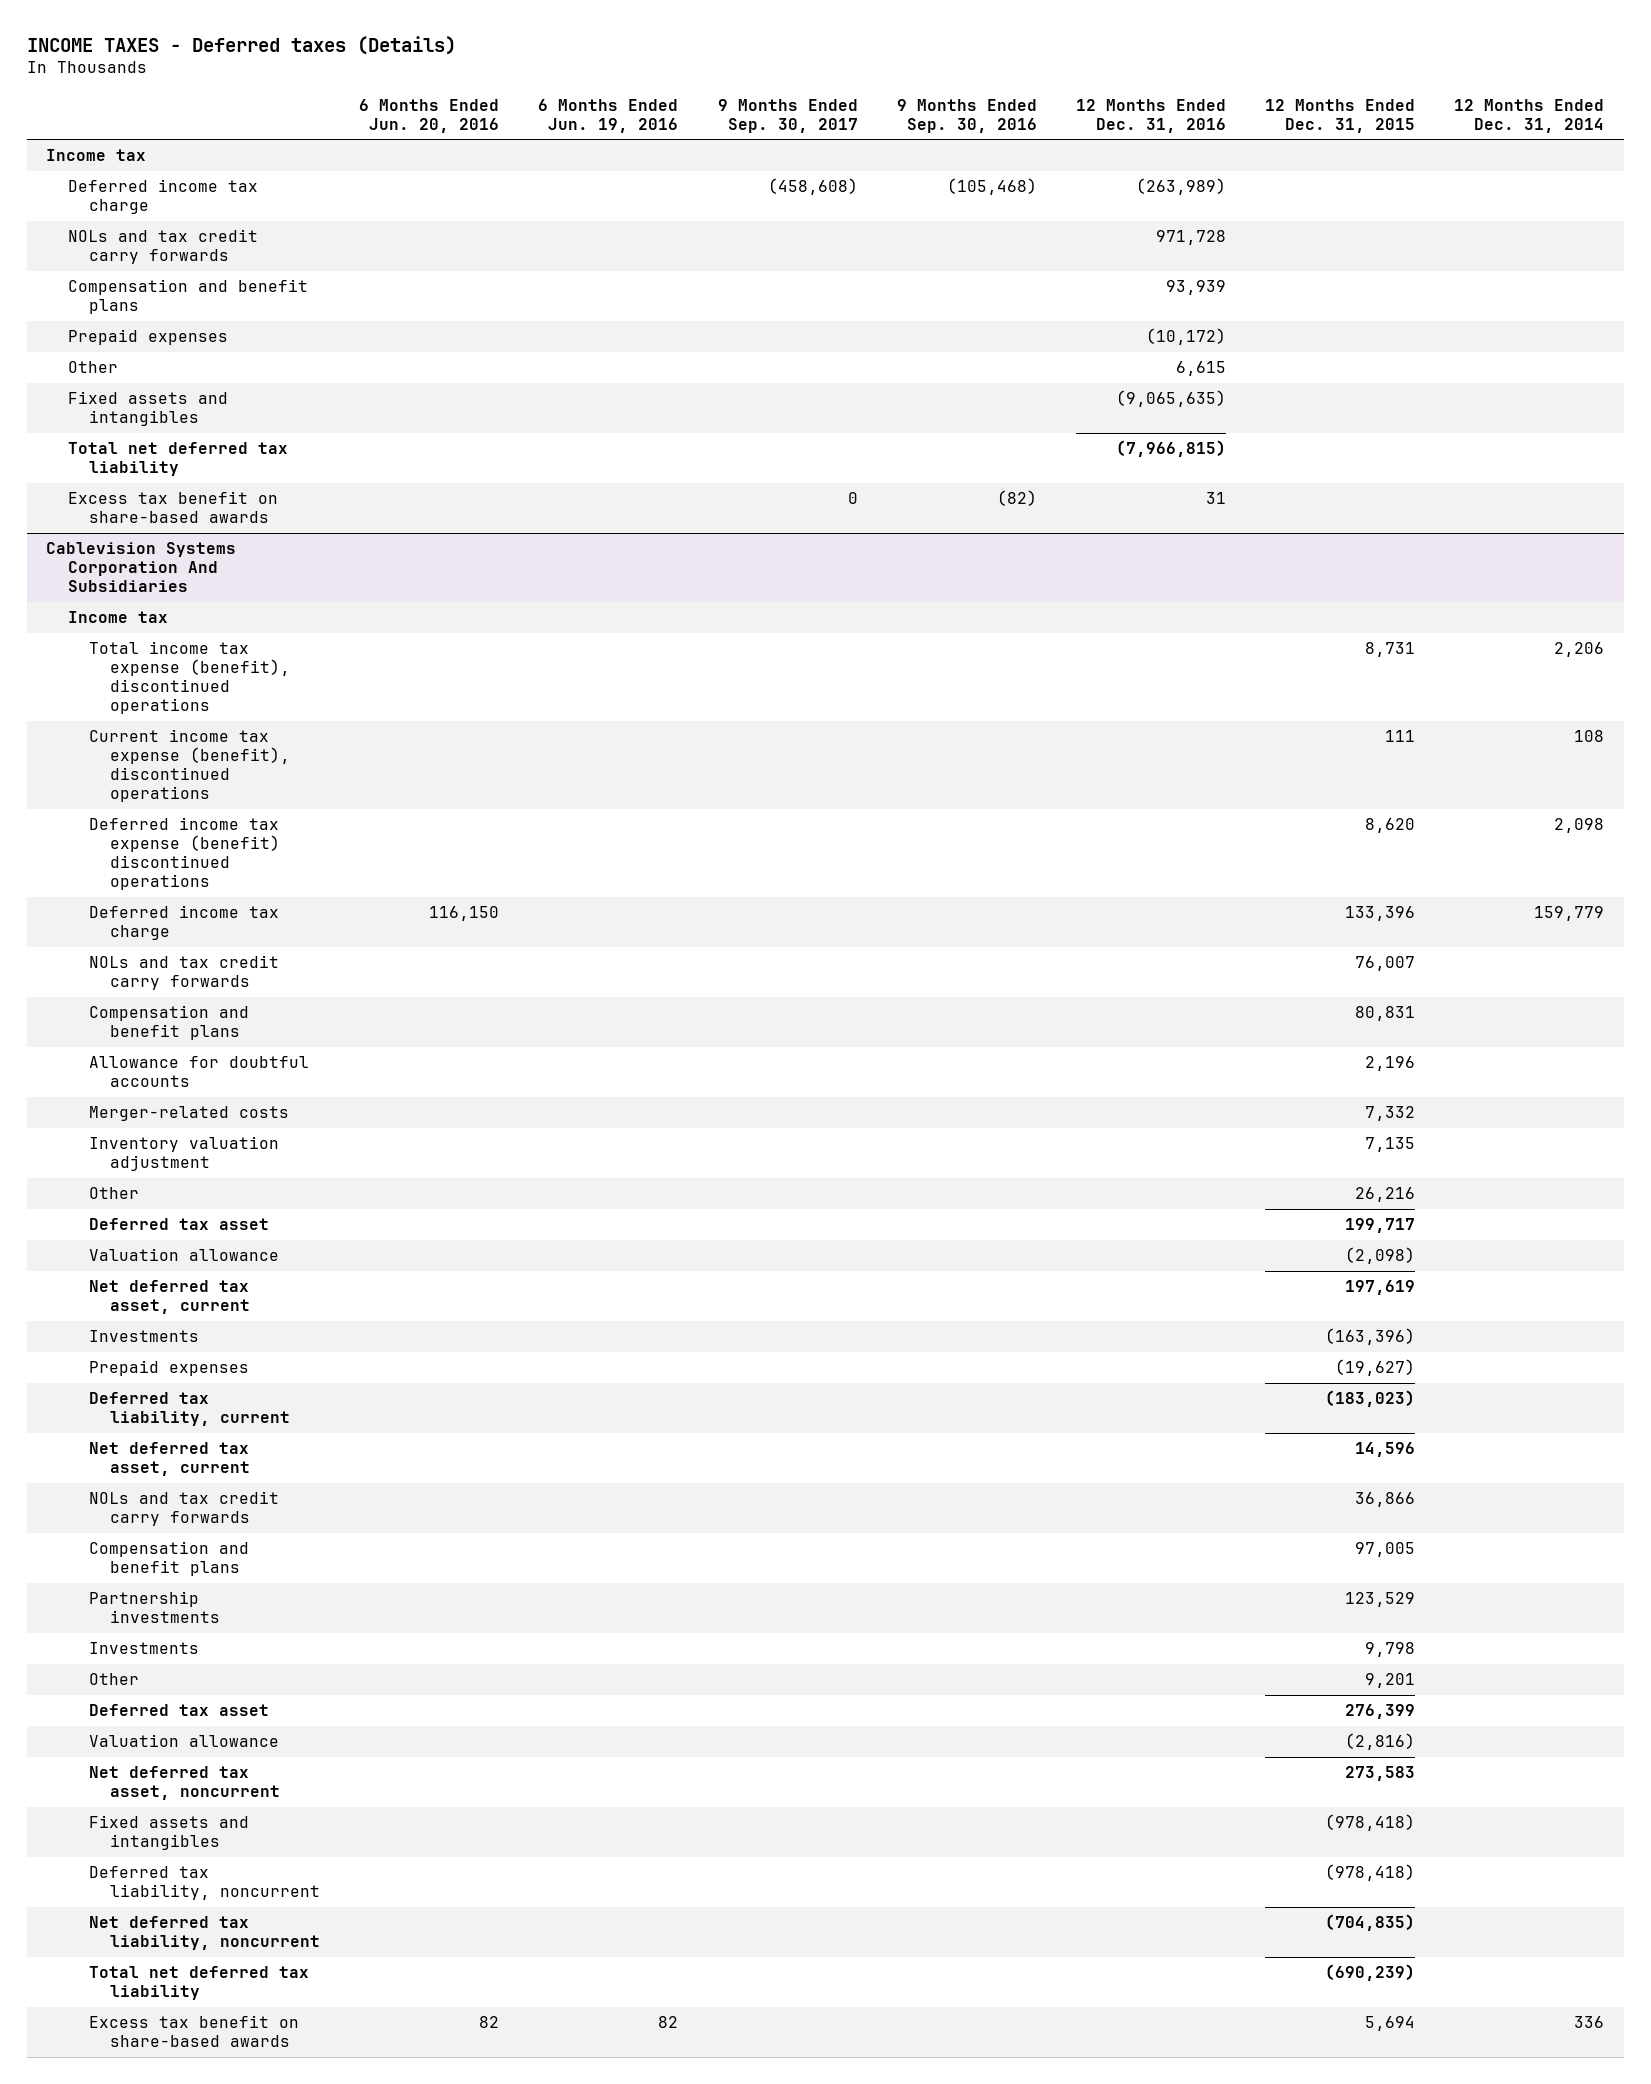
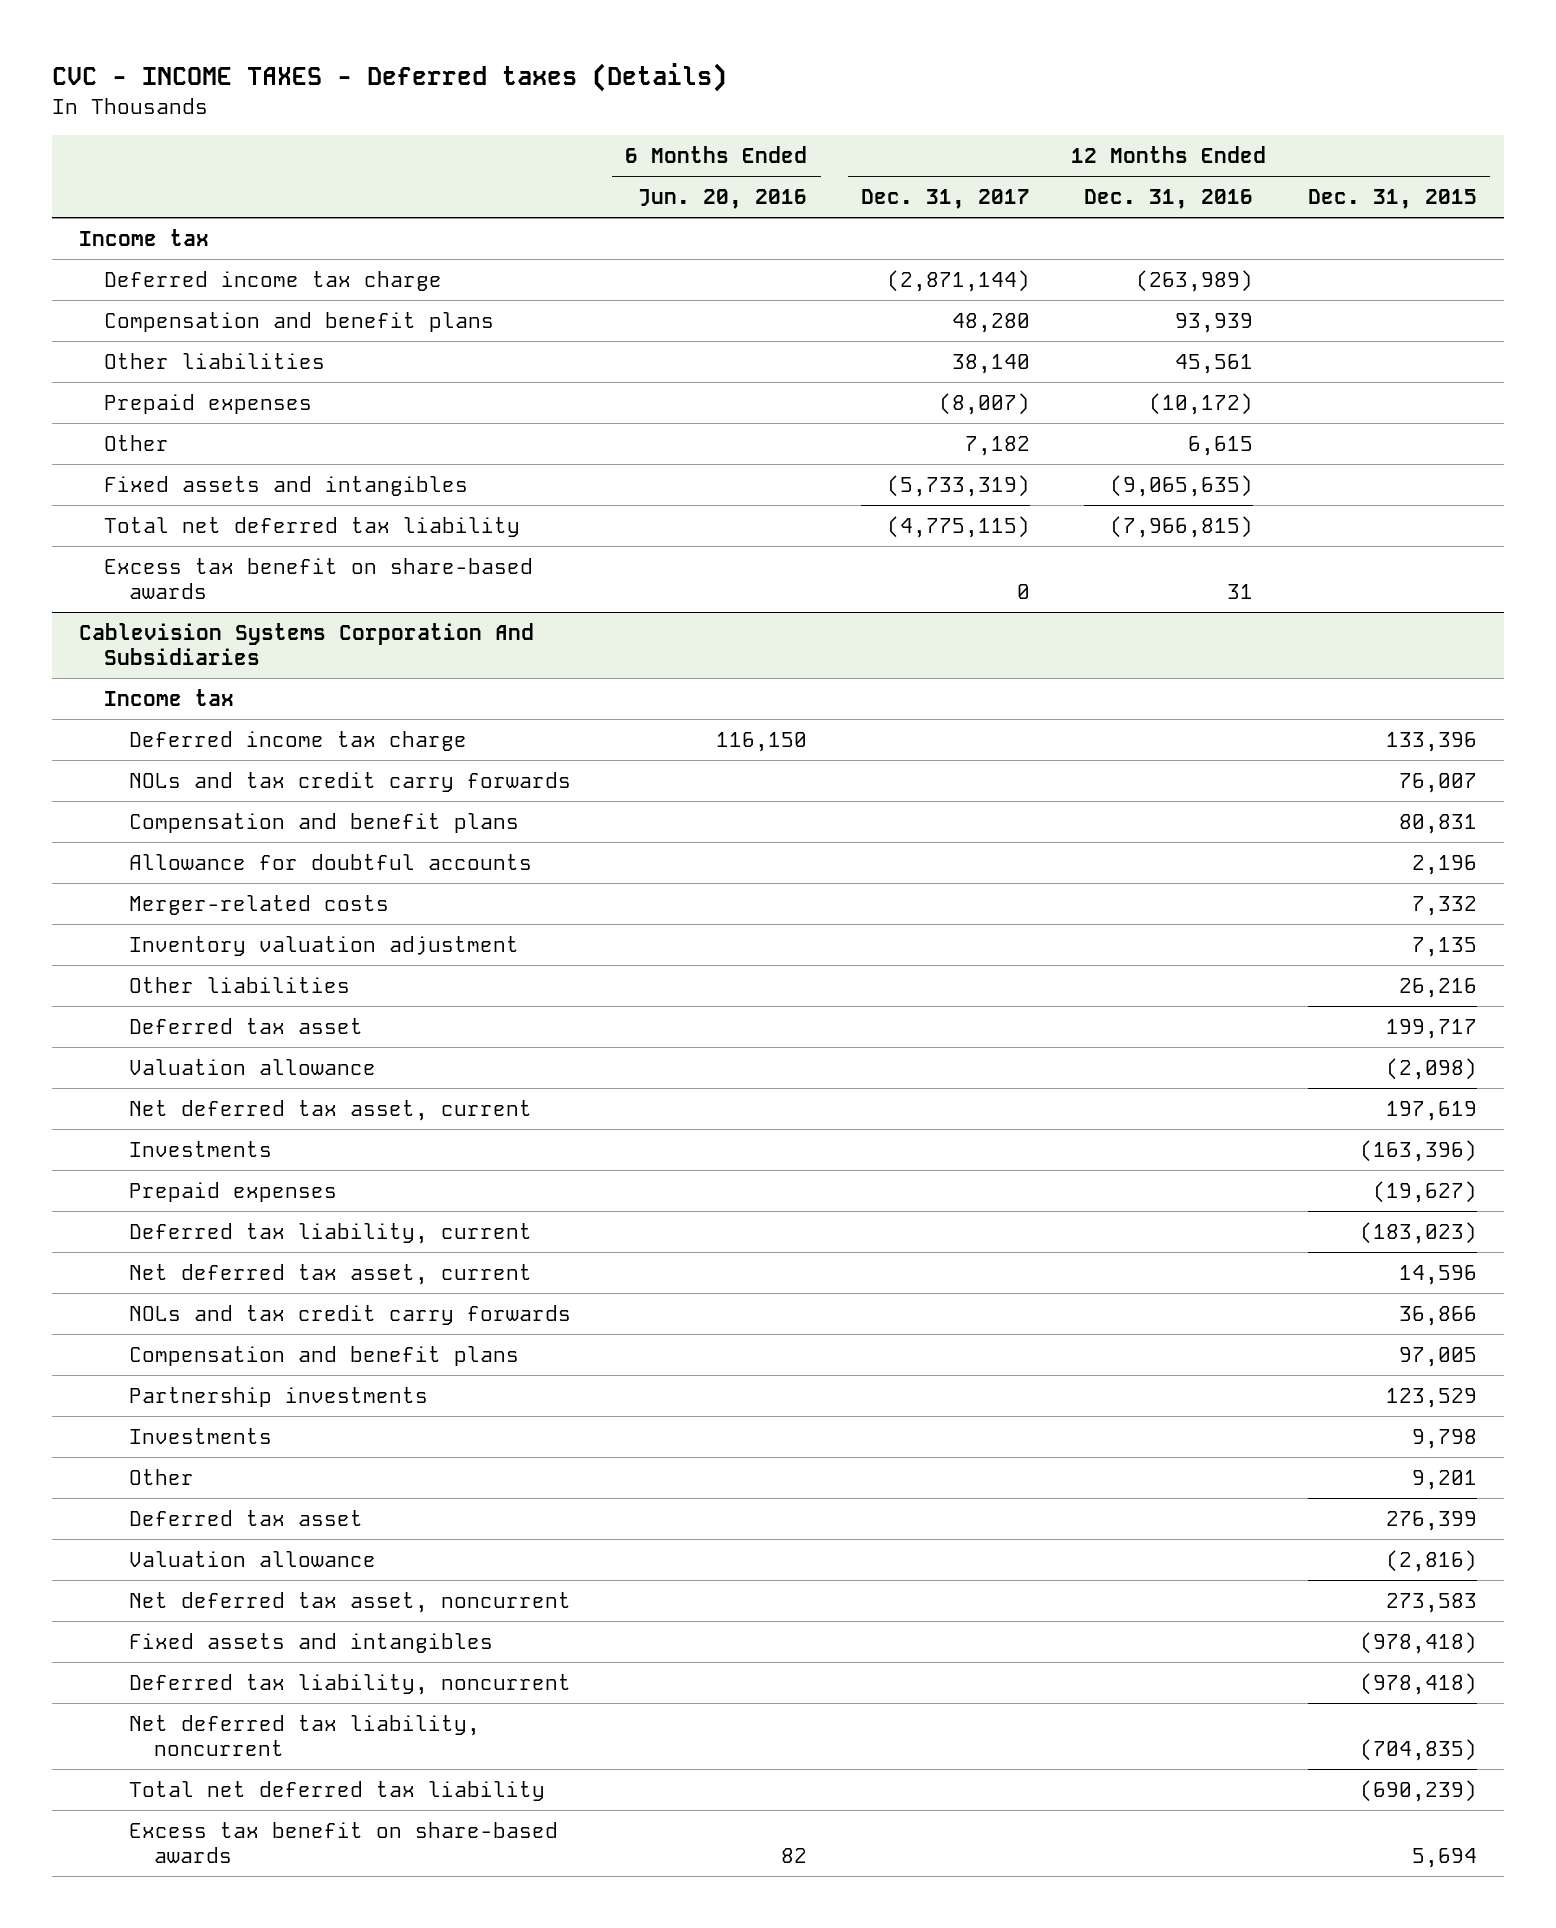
[26,35,456,55] INCOME TAXES - Deferred taxes (Details) -> [52,63,728,93] CVC - INCOME TAXES - Deferred taxes (Details)
[538,98,679,133] 6 Months Ended Jun. 19, 2016 -> none
[717,98,858,133] 9 Months Ended Sep. 30, 2017 -> none
[896,98,1037,133] 9 Months Ended Sep. 30, 2016 -> none
[1454,98,1605,133] 12 Months Ended Dec. 31, 2014 -> none
none -> [861,189,1031,210] Dec. 31, 2017
[67,229,258,265] NOLs and tax credit carry forwards -> none
none -> [104,352,326,369] Other liabilities
[88,641,291,715] Total income tax expense (benefit), discontinued operations -> none
[88,729,291,803] Current income tax expense (benefit), discontinued operations -> none
[88,817,281,891] Deferred income tax expense (benefit) discontinued operations -> none
[88,1187,139,1200] Other -> [129,976,351,993] Other liabilities

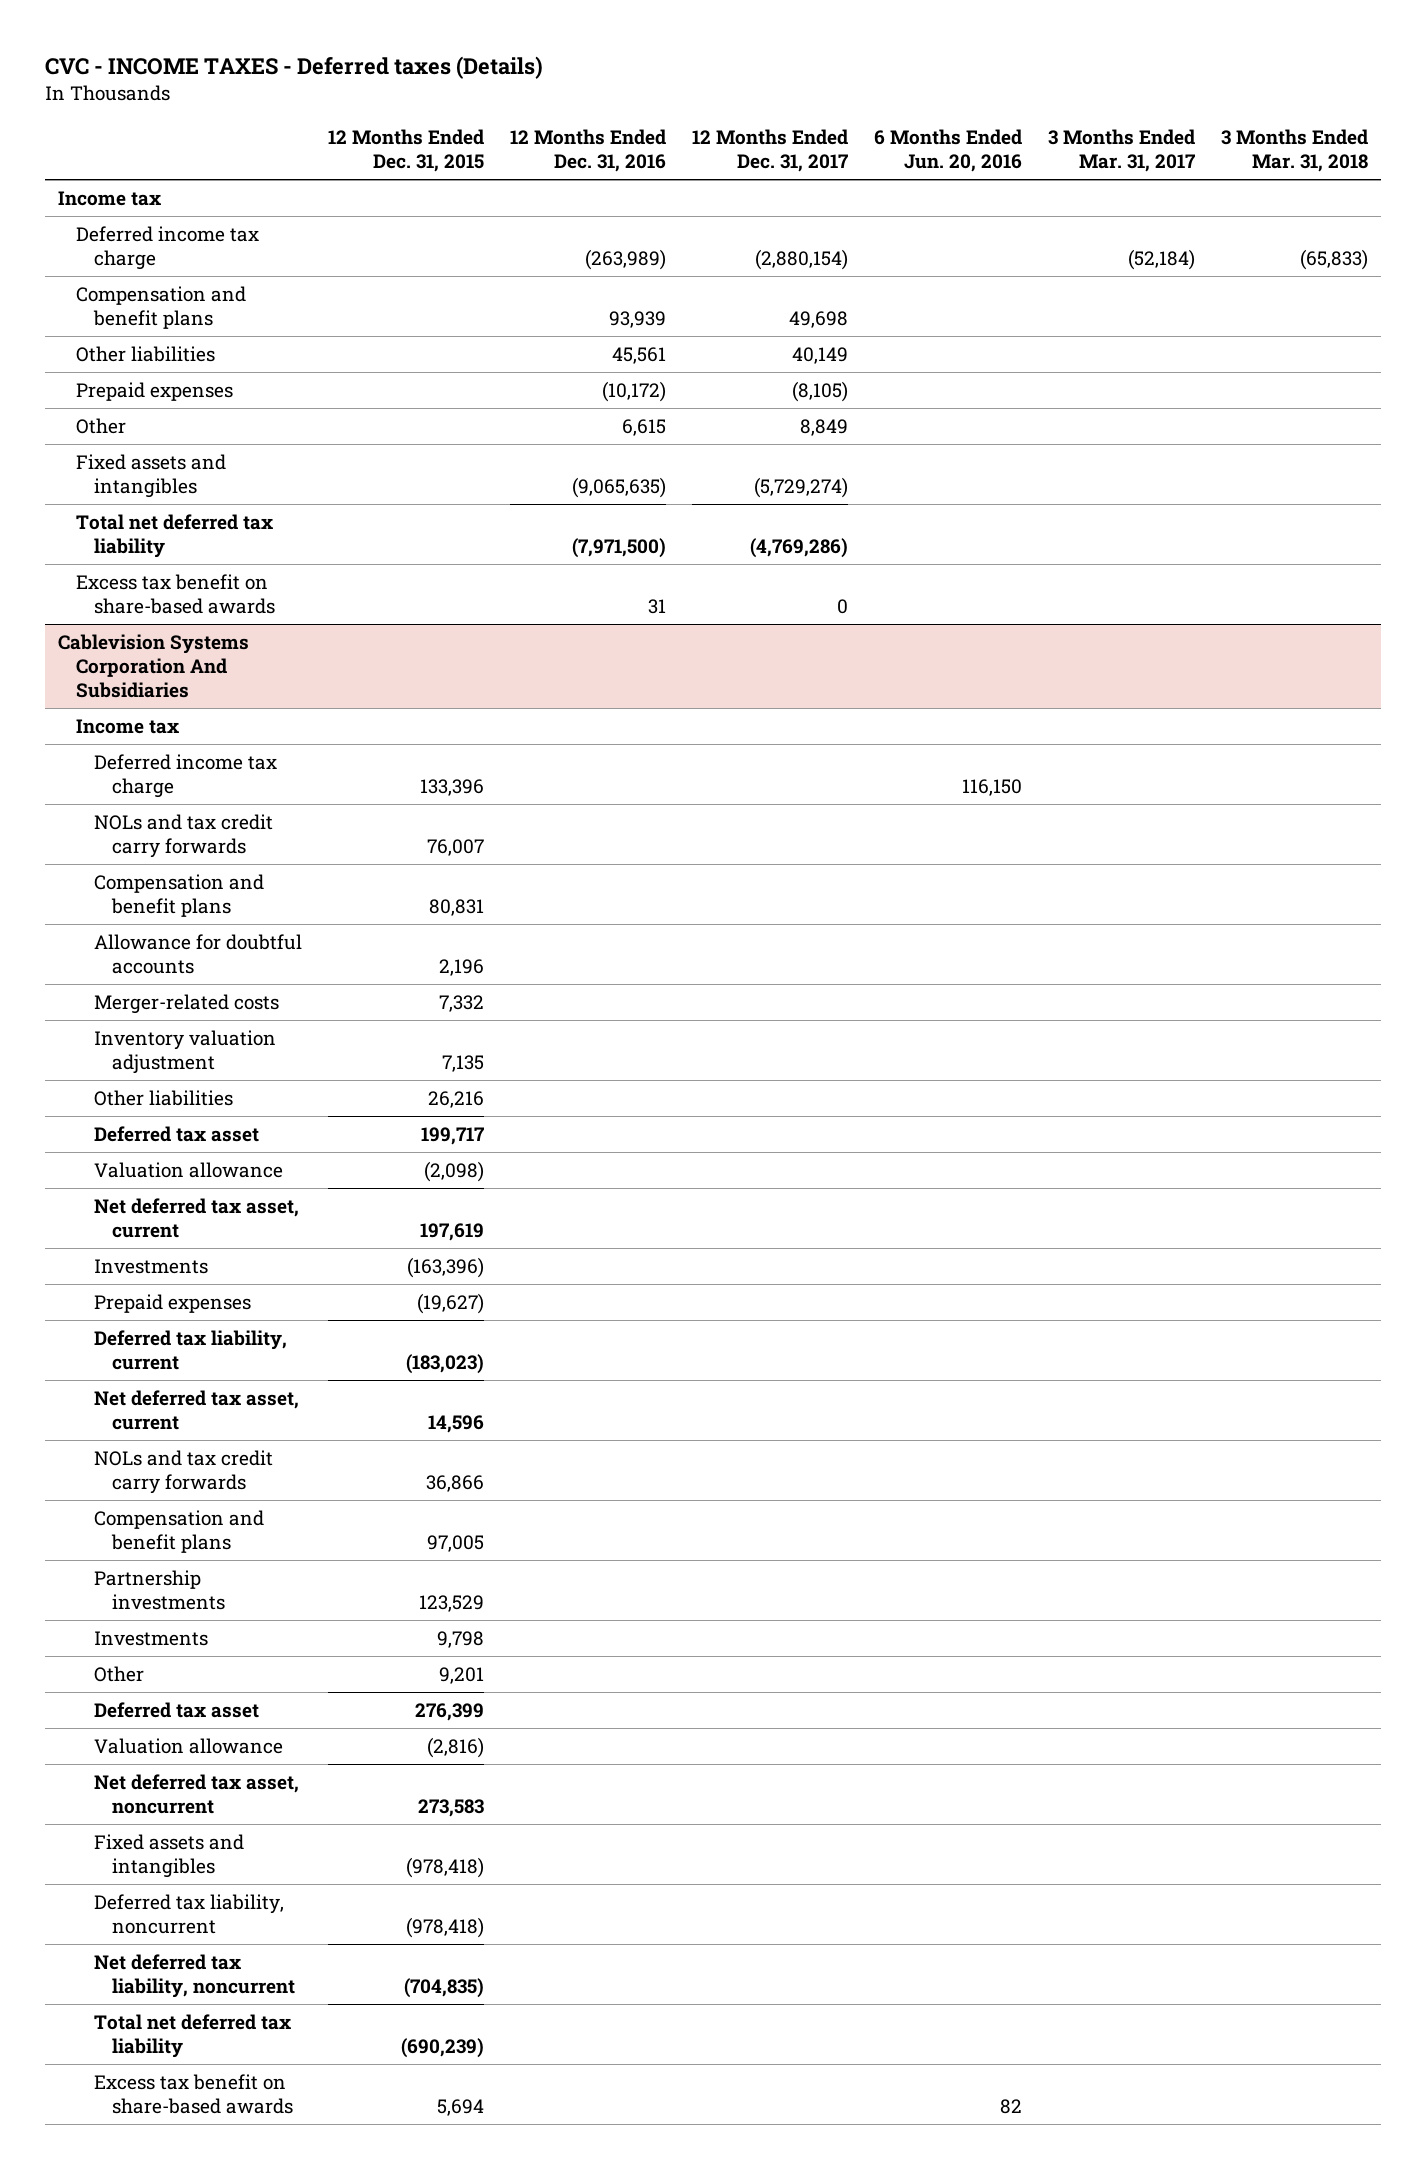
none -> [1048,128,1196,173] 3 Months Ended Mar. 31, 2017
none -> [1221,128,1369,173] 3 Months Ended Mar. 31, 2018
[887,269,1031,292] (2,871,144) -> [755,249,849,271] (2,880,154)
[952,312,1031,333] 48,280 -> [789,311,849,329] 49,698
[952,353,1031,374] 38,140 -> [792,346,849,364] 40,149
[939,392,1031,415] (8,007) -> [792,380,849,402] (8,105)
[965,435,1031,456] 7,182 -> [800,418,849,436] 8,849
[887,474,1031,497] (5,733,319) -> [754,477,849,499] (5,729,274)
[887,515,1031,538] (4,775,115) -> [750,538,849,559] (4,769,286)
[1110,515,1254,538] (7,966,815) -> [571,538,666,559] (7,971,500)

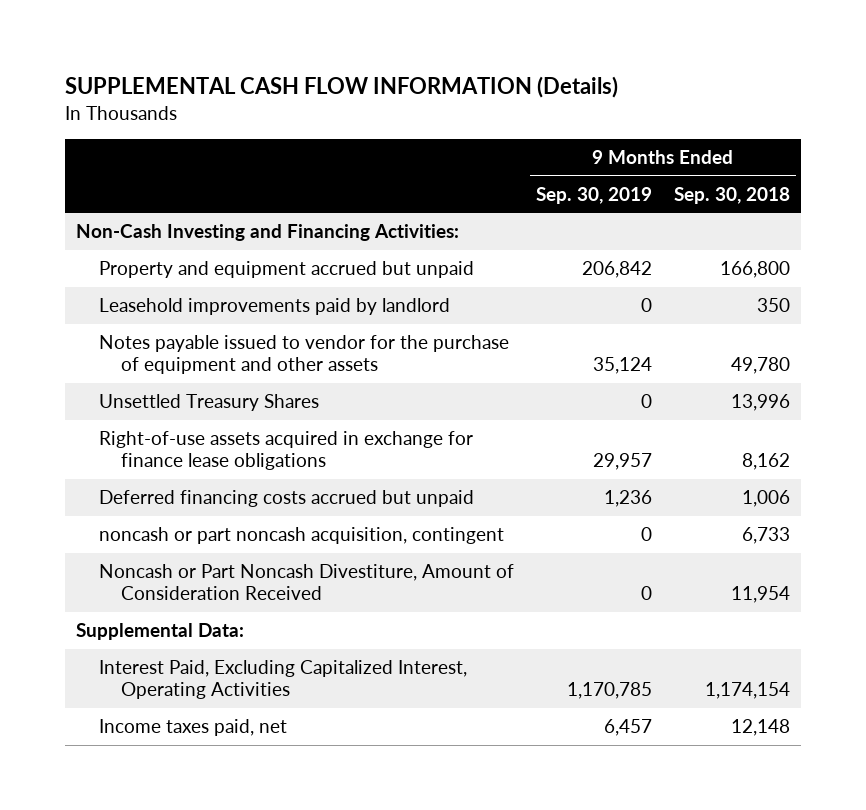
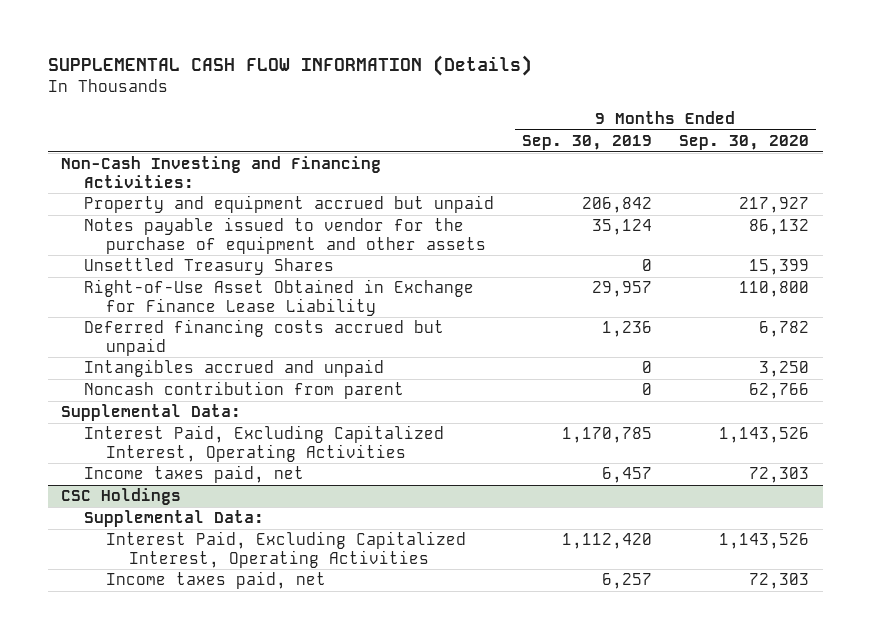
[673,186,790,204] Sep. 30, 2018 -> none
none -> [679,134,810,150] Sep. 30, 2020
[98,298,450,316] Leasehold improvements paid by landlord -> none
[98,431,473,471] Right-of-use assets acquired in exchange for finance lease obligations -> [83,279,474,316] Right-of-Use Asset Obtained in Exchange for Finance Lease Liability
[98,527,504,545] noncash or part noncash acquisition, contingent -> none
[98,564,514,601] Noncash or Part Noncash Divestiture, Amount of Consideration Received -> none
none -> [83,359,384,378] Intangibles accrued and unpaid
none -> [83,381,404,400] Noncash contribution from parent
none -> [61,488,182,506] CSC Holdings
none -> [83,510,264,528] Supplemental Data:
none -> [106,531,467,568] Interest Paid, Excluding Capitalized Interest, Operating Activities
none -> [106,571,327,590] Income taxes paid, net

